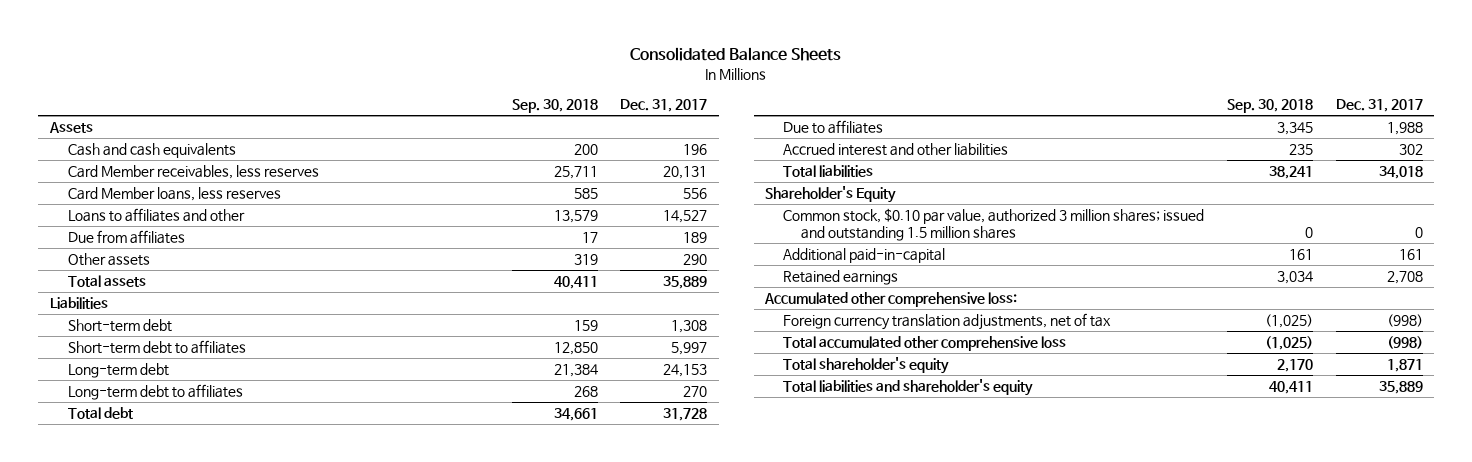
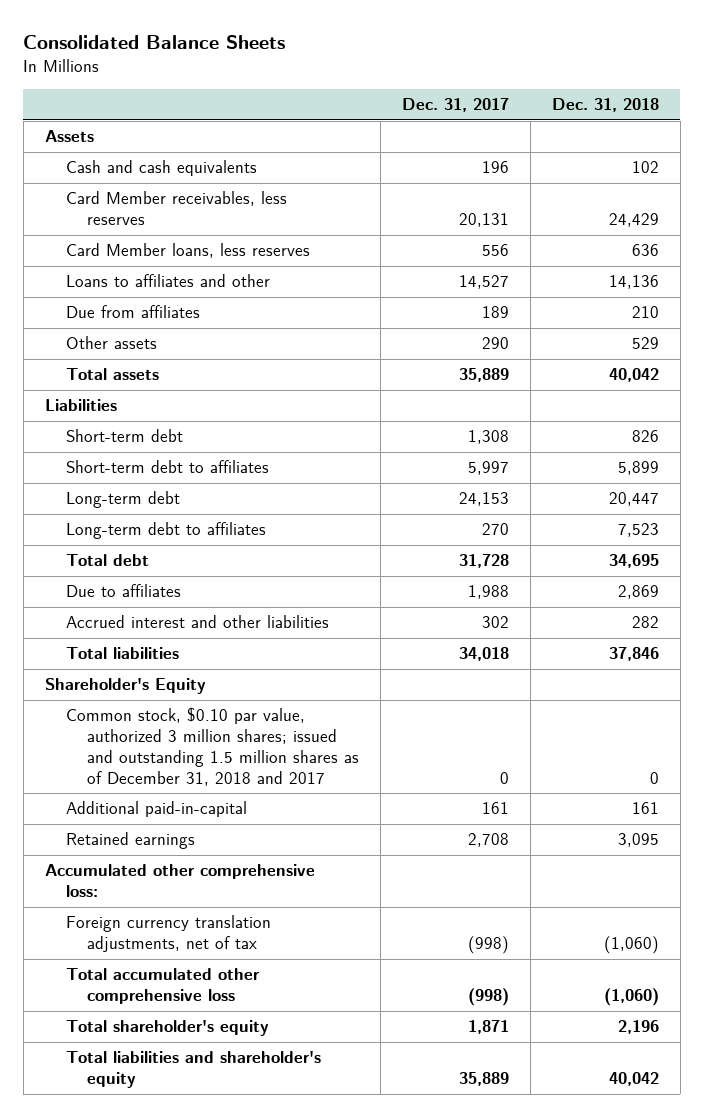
[511,98,598,113] Sep. 30, 2018 -> none
none -> [551,98,659,113] Dec. 31, 2018
[783,208,1205,241] Common stock, $0.10 par value, authorized 3 million shares; issued and outstanding 1.5 million shares -> [65,707,360,786] Common stock, $0.10 par value, authorized 3 million shares; issued and outstanding 1.5 million shares as of December 31, 2018 and 2017

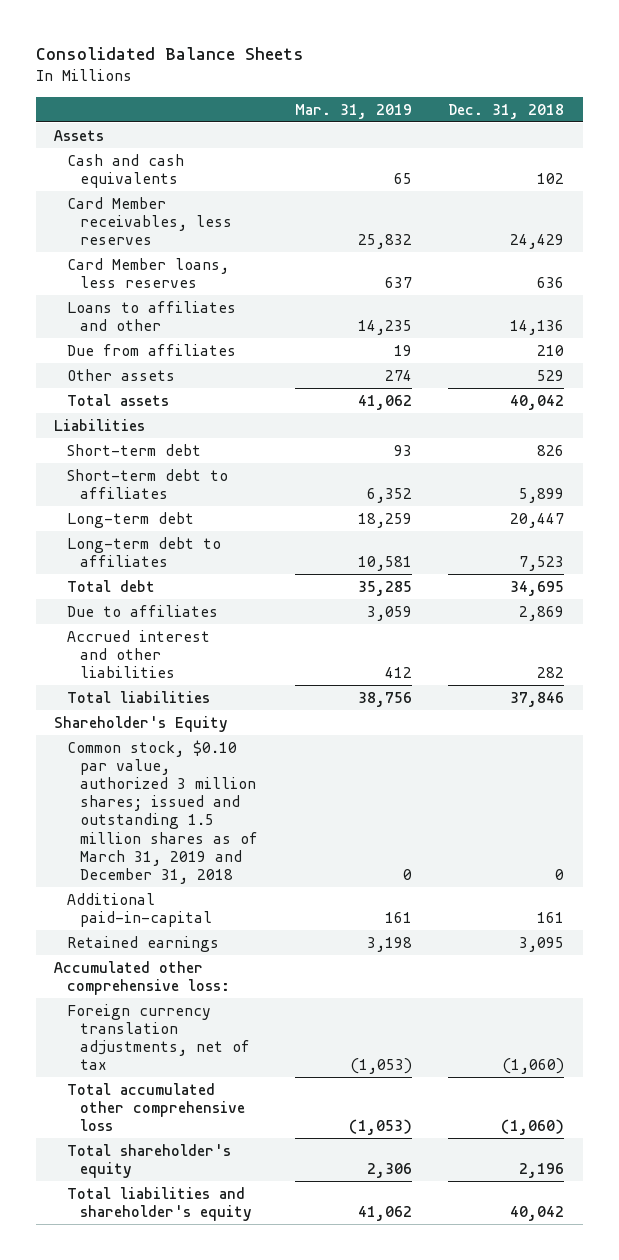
[402,98,510,113] Dec. 31, 2017 -> none
none -> [294,103,412,119] Mar. 31, 2019
[65,707,360,786] Common stock, $0.10 par value, authorized 3 million shares; issued and outstanding 1.5 million shares as of December 31, 2018 and 2017 -> [67,739,259,884] Common stock, $0.10 par value, authorized 3 million shares; issued and outstanding 1.5 million shares as of March 31, 2019 and December 31, 2018

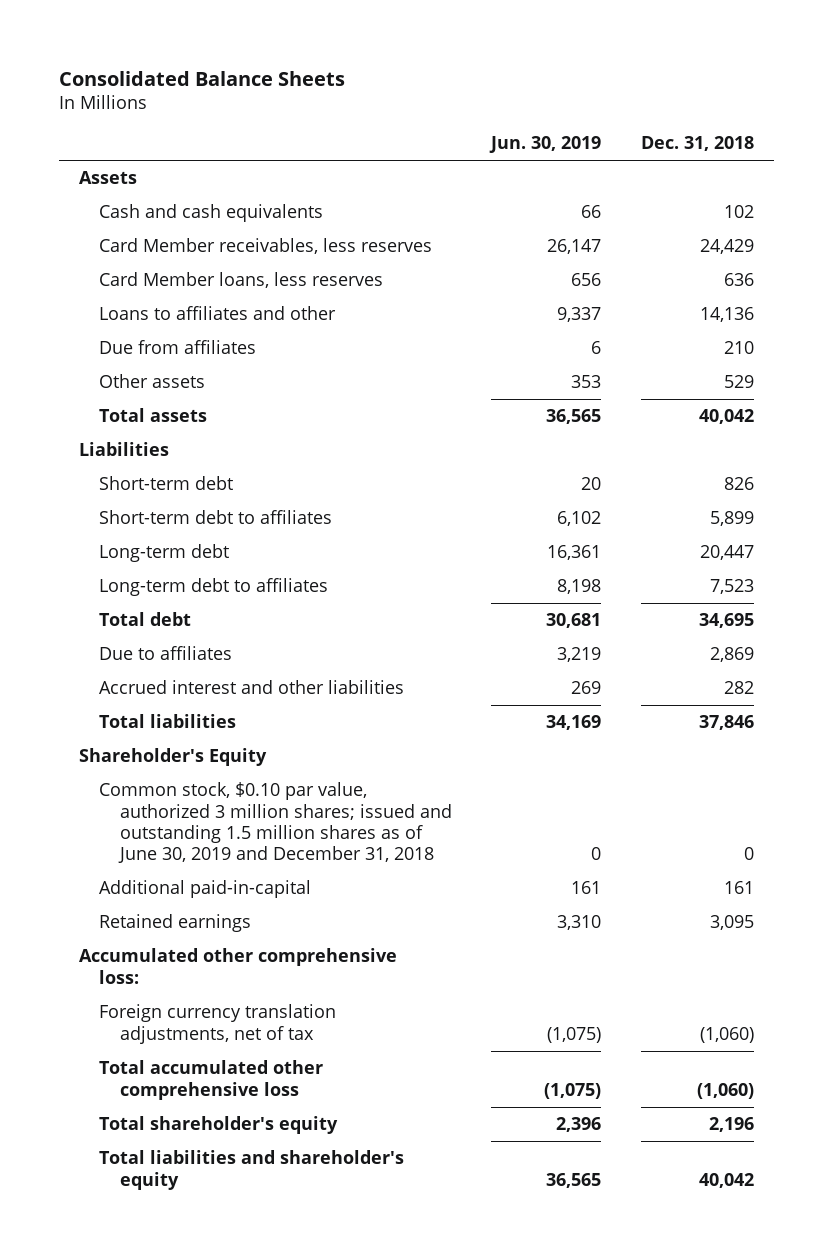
[294,103,412,119] Mar. 31, 2019 -> none
none -> [489,136,602,154] Jun. 30, 2019
[67,739,259,884] Common stock, $0.10 par value, authorized 3 million shares; issued and outstanding 1.5 million shares as of March 31, 2019 and December 31, 2018 -> [99,782,452,864] Common stock, $0.10 par value, authorized 3 million shares; issued and outstanding 1.5 million shares as of June 30, 2019 and December 31, 2018

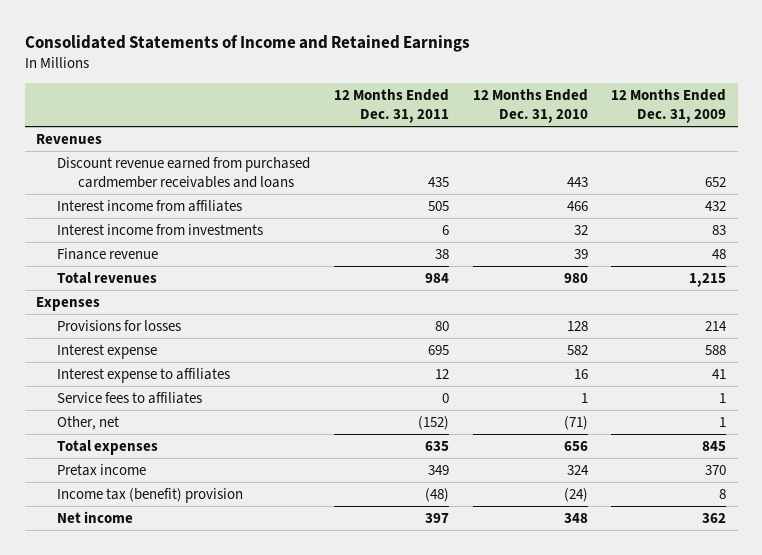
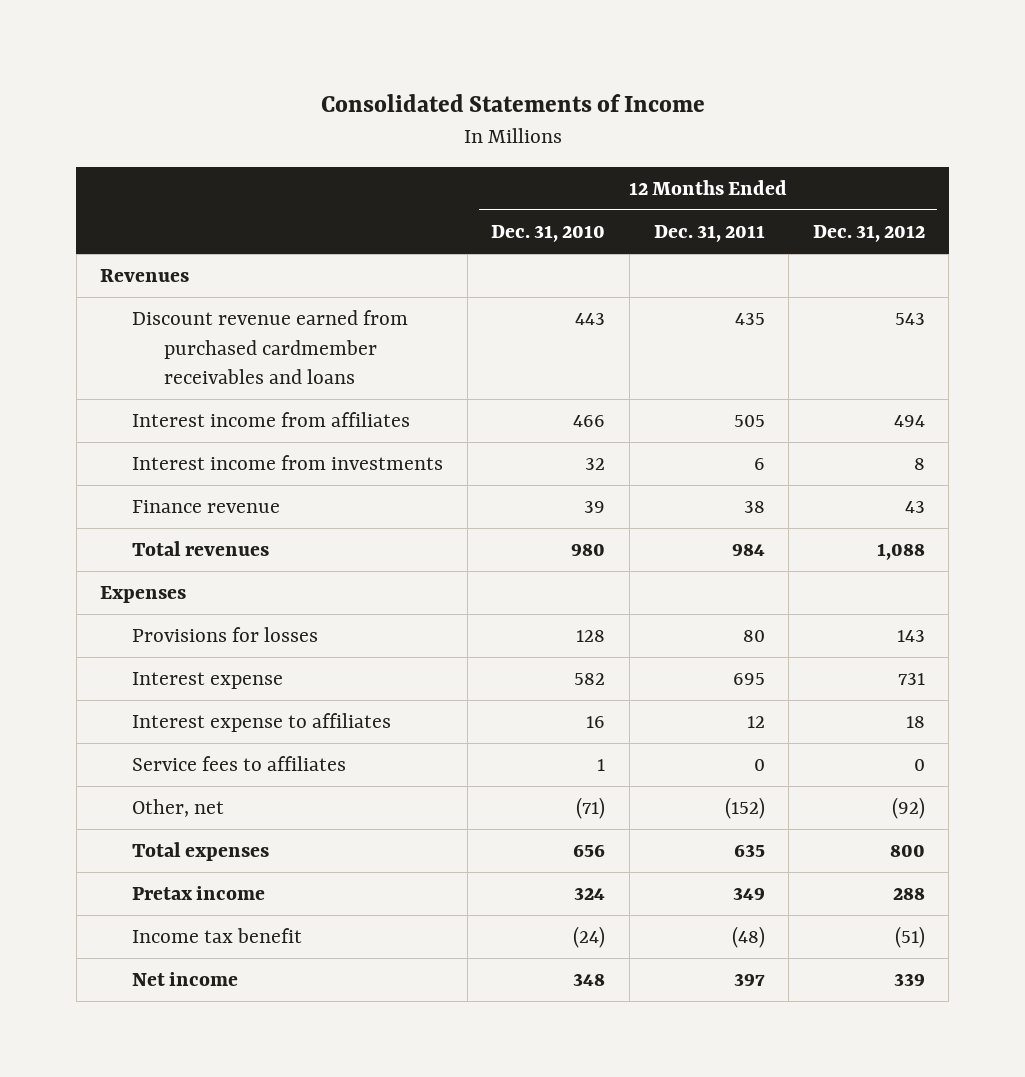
[24,34,470,52] Consolidated Statements of Income and Retained Earnings -> [320,94,705,113] Consolidated Statements of Income
[611,89,727,124] 12 Months Ended Dec. 31, 2009 -> none
none -> [812,225,925,243] Dec. 31, 2012
[57,487,244,503] Income tax (benefit) provision -> [131,928,302,944] Income tax benefit

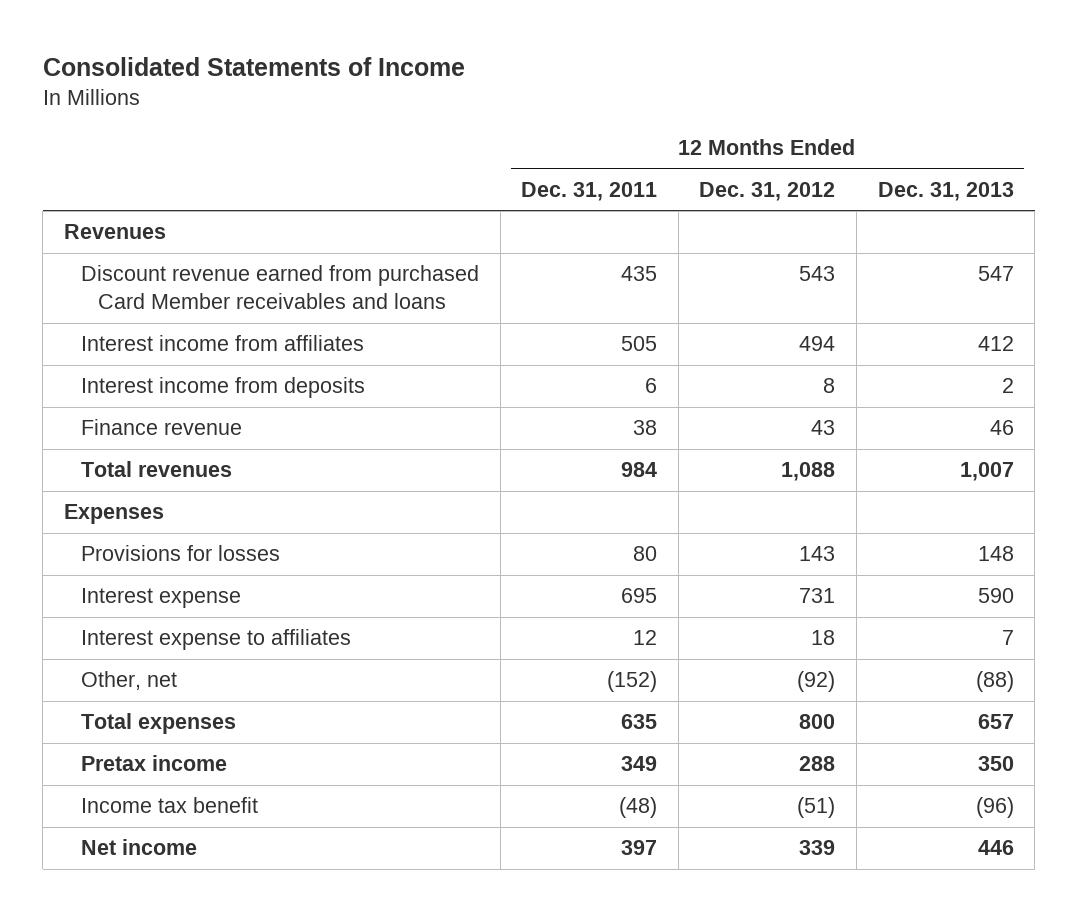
[491,225,606,243] Dec. 31, 2010 -> none
none -> [877,181,1014,201] Dec. 31, 2013
[131,310,408,385] Discount revenue earned from purchased cardmember receivables and loans -> [80,265,479,310] Discount revenue earned from purchased Card Member receivables and loans
[131,455,443,471] Interest income from investments -> [80,377,365,399] Interest income from deposits
[131,756,346,772] Service fees to affiliates -> none

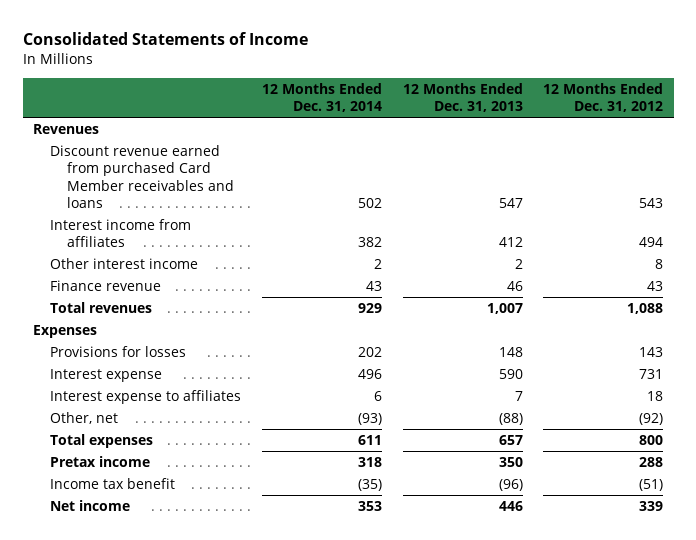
[521,181,658,201] Dec. 31, 2011 -> none
none -> [261,82,382,113] 12 Months Ended Dec. 31, 2014
[80,377,365,399] Interest income from deposits -> none
none -> [50,258,199,270] Other interest income

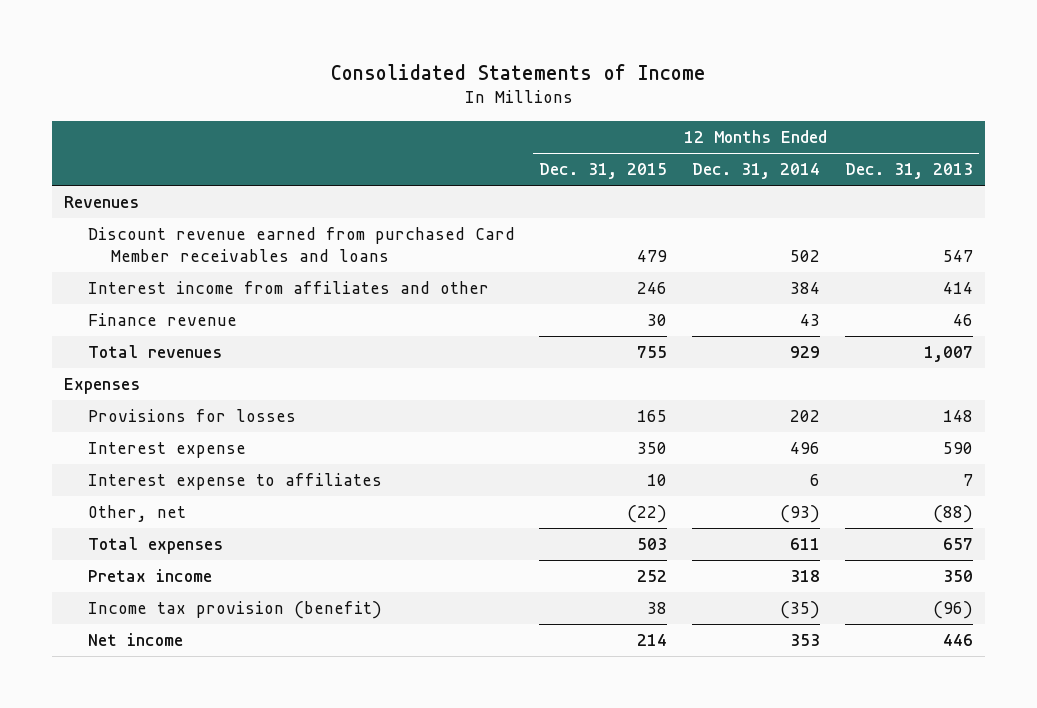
[543,82,664,113] 12 Months Ended Dec. 31, 2012 -> none
none -> [539,163,668,180] Dec. 31, 2015
[50,258,199,270] Other interest income -> none
[50,219,192,248] Interest income from affiliates -> [87,281,489,295] Interest income from affiliates and other
[357,237,382,248] 382 -> [789,282,820,295] 384
[498,237,523,248] 412 -> [942,282,973,295] 414
[50,478,176,490] Income tax benefit -> [87,601,382,620] Income tax provision (benefit)

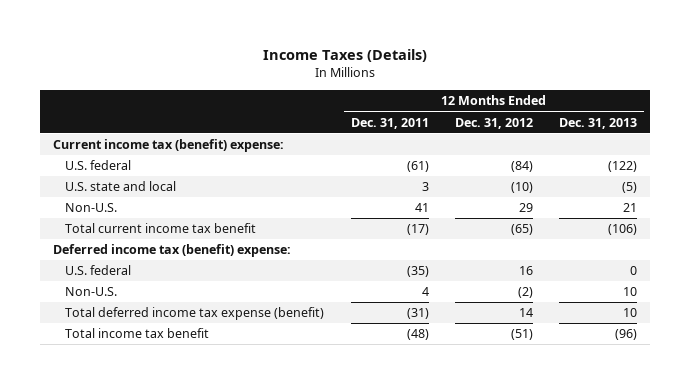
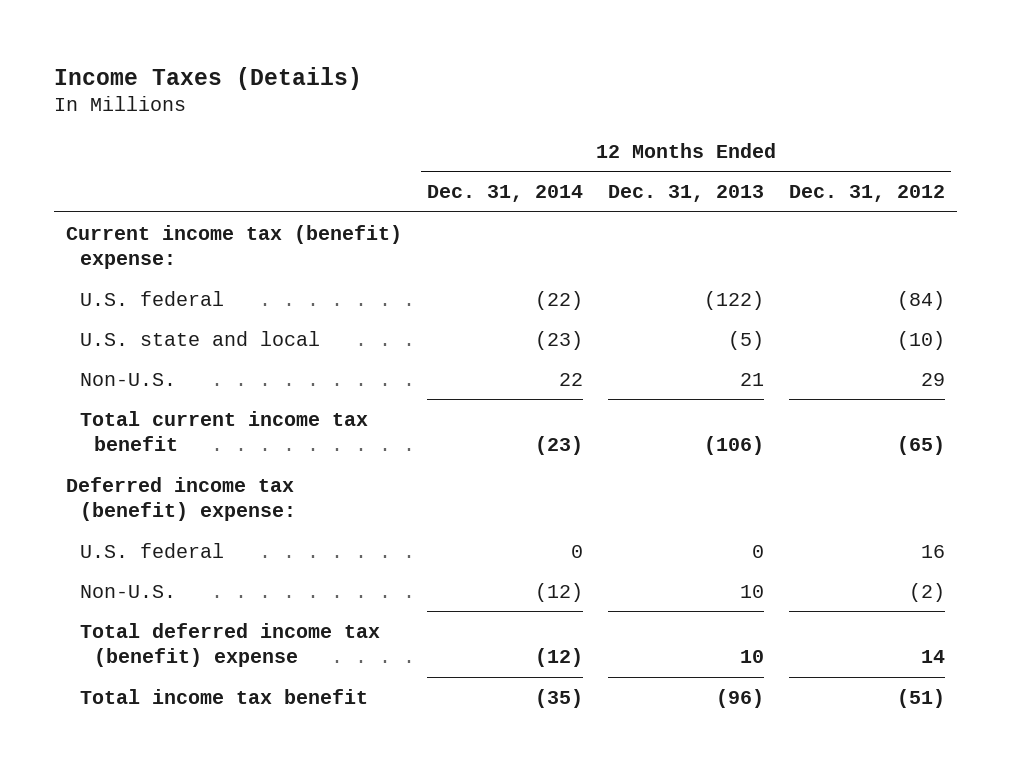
[350,117,429,129] Dec. 31, 2011 -> none
none -> [426,185,583,203] Dec. 31, 2014
[65,307,325,321] Total deferred income tax expense (benefit) -> [80,622,381,668] Total deferred income tax (benefit) expense

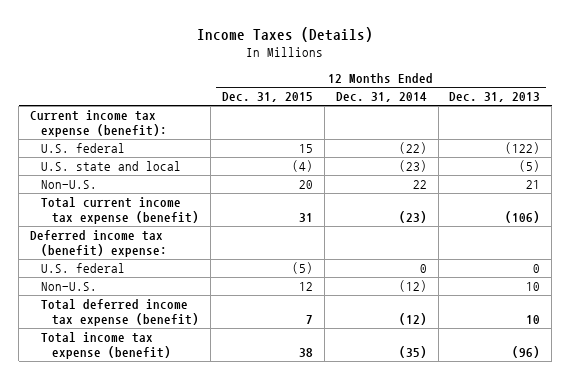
[788,185,945,203] Dec. 31, 2012 -> none
none -> [221,92,313,103] Dec. 31, 2015
[66,224,403,270] Current income tax (benefit) expense: -> [30,110,168,138] Current income tax expense (benefit):
[80,410,369,452] Total current income tax benefit -> [41,197,199,225] Total current income tax expense (benefit)
[80,622,381,668] Total deferred income tax (benefit) expense -> [41,299,199,327] Total deferred income tax expense (benefit)
[80,688,369,704] Total income tax benefit -> [41,332,171,360] Total income tax expense (benefit)

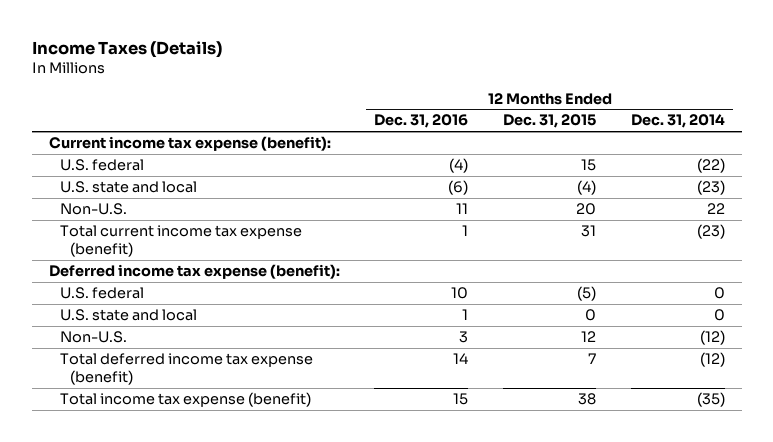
[449,92,541,103] Dec. 31, 2013 -> none
none -> [374,114,469,129] Dec. 31, 2016
[30,230,168,258] Deferred income tax (benefit) expense: -> [48,264,340,280] Deferred income tax expense (benefit):
none -> [59,309,197,322] U.S. state and local

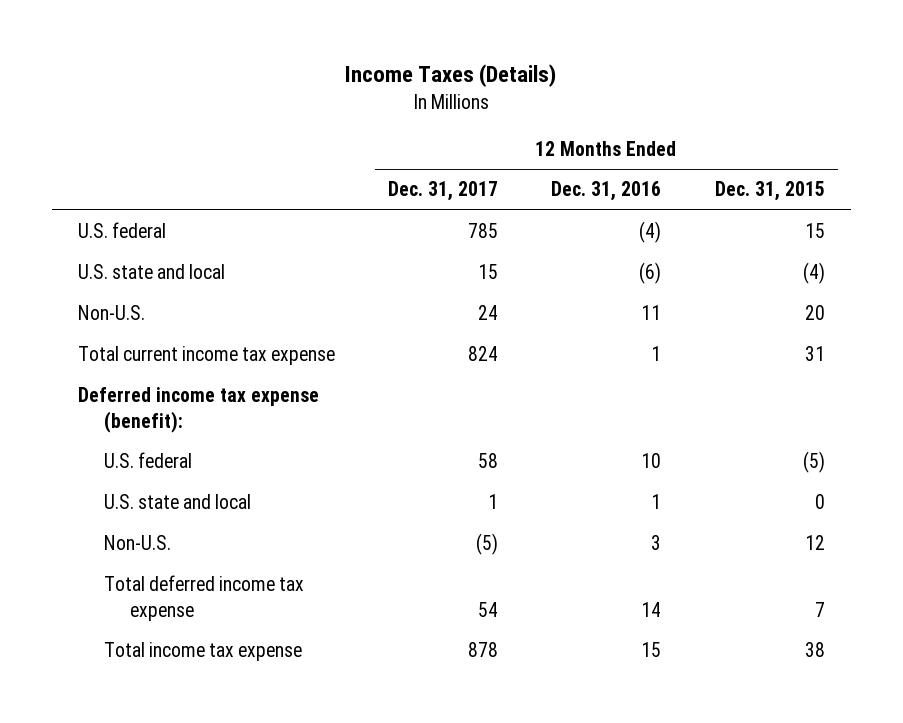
[630,114,725,129] Dec. 31, 2014 -> none
none -> [388,181,499,202] Dec. 31, 2017
[48,136,331,152] Current income tax expense (benefit): -> none
[59,225,302,258] Total current income tax expense (benefit) -> [78,346,336,366] Total current income tax expense
[59,353,313,386] Total deferred income tax expense (benefit) -> [104,575,305,621] Total deferred income tax expense
[59,392,311,408] Total income tax expense (benefit) -> [104,642,303,662] Total income tax expense

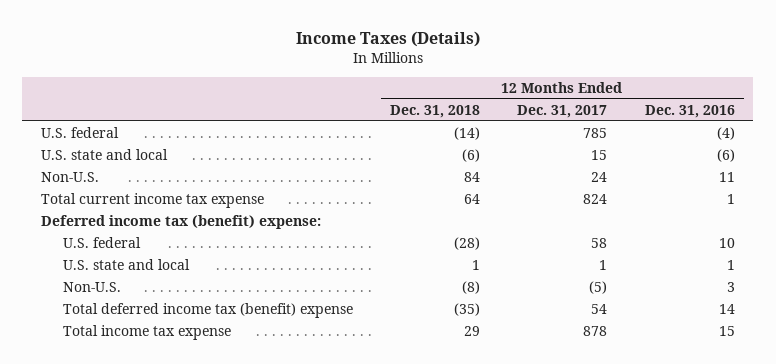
[714,181,825,202] Dec. 31, 2015 -> none
none -> [390,104,481,118] Dec. 31, 2018
[78,387,320,433] Deferred income tax expense (benefit): -> [40,214,321,229] Deferred income tax (benefit) expense:
[104,575,305,621] Total deferred income tax expense -> [63,302,354,318] Total deferred income tax (benefit) expense

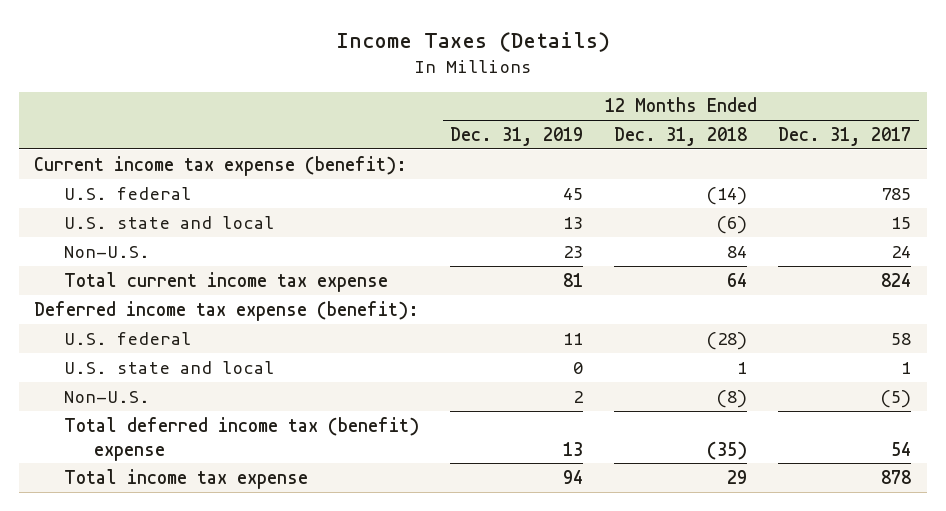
[644,104,735,118] Dec. 31, 2016 -> none
none -> [450,126,584,146] Dec. 31, 2019
none -> [34,155,408,176] Current income tax expense (benefit):
[40,214,321,229] Deferred income tax (benefit) expense: -> [34,300,420,321] Deferred income tax expense (benefit):

